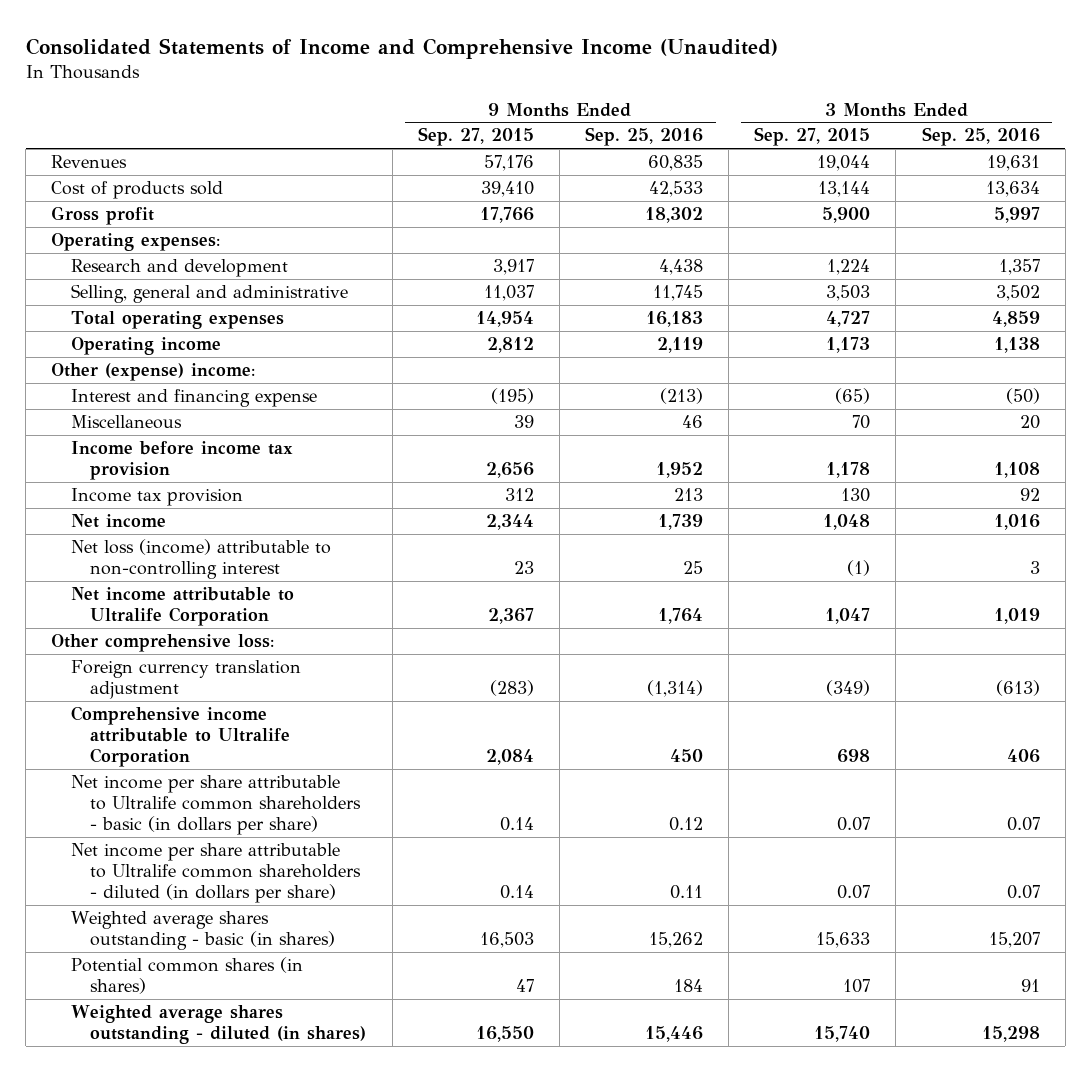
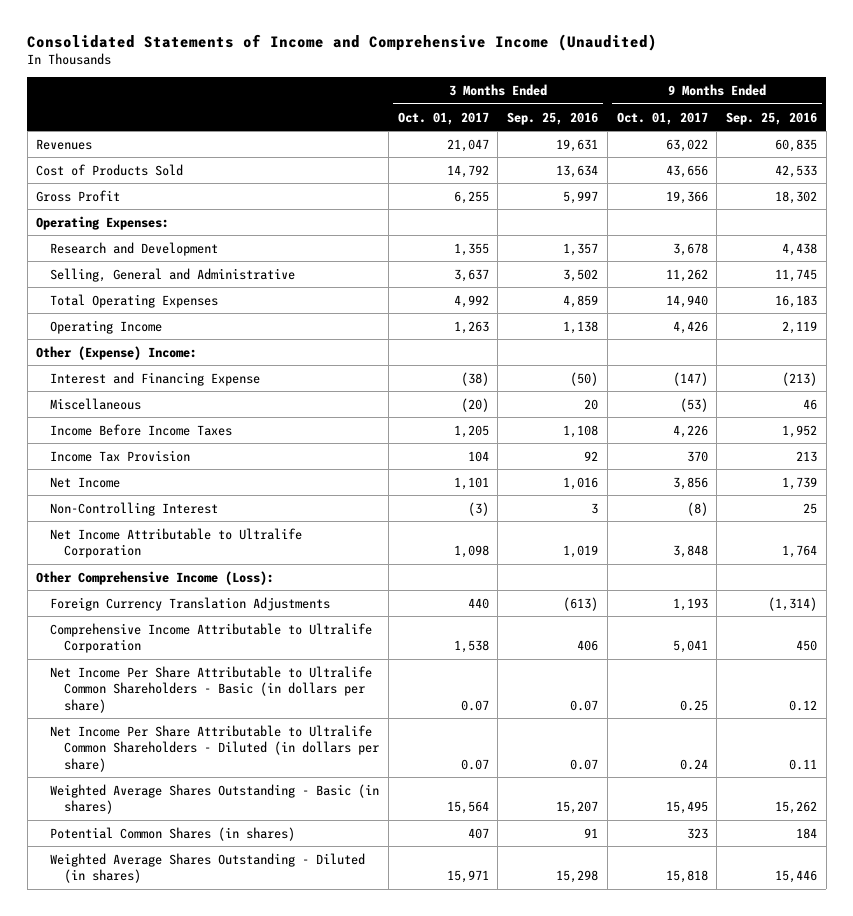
[417,127,534,147] Sep. 27, 2015 -> none
[754,127,871,147] Sep. 27, 2015 -> none
none -> [397,111,489,125] Oct. 01, 2017
none -> [616,111,708,125] Oct. 01, 2017
[51,181,224,200] Cost of products sold -> [36,163,184,176] Cost of Products Sold
[51,206,155,226] Gross profit -> [36,189,121,202] Gross Profit
[51,233,221,252] Operating expenses: -> [36,215,170,230] Operating Expenses:
[70,259,288,278] Research and development -> [50,241,219,256] Research and Development
[70,284,348,304] Selling, general and administrative -> [50,267,296,282] Selling, General and Administrative
[70,311,284,330] Total operating expenses -> [50,293,219,308] Total Operating Expenses
[70,337,221,356] Operating income -> [50,319,163,334] Operating Income
[51,363,256,382] Other (expense) income: -> [36,345,198,360] Other (Expense) Income:
[70,389,317,408] Interest and financing expense -> [50,371,261,386] Interest and Financing Expense
[70,441,293,481] Income before income tax provision -> [50,423,233,436] Income Before Income Taxes
[70,488,243,507] Income tax provision -> [50,449,191,462] Income Tax Provision
[70,514,166,529] Net income -> [50,476,121,488] Net Income
[70,539,331,580] Net loss (income) attributable to non-controlling interest -> [50,501,219,516] Non-Controlling Interest
[70,587,294,627] Net income attributable to Ultralife Corporation -> [50,527,303,559] Net Income Attributable to Ultralife Corporation
[51,634,275,653] Other comprehensive loss: -> [36,570,275,585] Other Comprehensive Income (Loss):
[70,660,301,700] Foreign currency translation adjustment -> [50,596,331,611] Foreign Currency Translation Adjustments
[70,706,291,767] Comprehensive income attributable to Ultralife Corporation -> [50,622,373,654] Comprehensive Income Attributable to Ultralife Corporation
[70,775,362,835] Net income per share attributable to Ultralife common shareholders - basic (in dollars per share) -> [50,665,373,713] Net Income Per Share Attributable to Ultralife Common Shareholders - Basic (in dollars per share)
[70,843,362,903] Net income per share attributable to Ultralife common shareholders - diluted (in dollars per share) -> [50,724,379,772] Net Income Per Share Attributable to Ultralife Common Shareholders - Diluted (in dollars per share)
[70,911,336,951] Weighted average shares outstanding - basic (in shares) -> [50,783,380,815] Weighted Average Shares Outstanding - Basic (in shares)
[70,957,303,995] Potential common shares (in shares) -> [50,826,296,841] Potential Common Shares (in shares)
[70,1005,367,1045] Weighted average shares outstanding - diluted (in shares) -> [50,852,366,884] Weighted Average Shares Outstanding - Diluted (in shares)

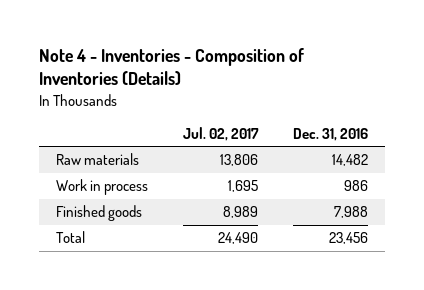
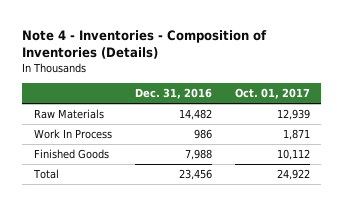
[182,126,259,141] Jul. 02, 2017 -> none
none -> [234,88,310,100] Oct. 01, 2017
[55,153,139,166] Raw materials -> [33,109,104,120] Raw Materials
[55,179,148,196] Work in process -> [33,129,112,140] Work In Process
[55,205,142,222] Finished goods -> [33,149,109,160] Finished Goods

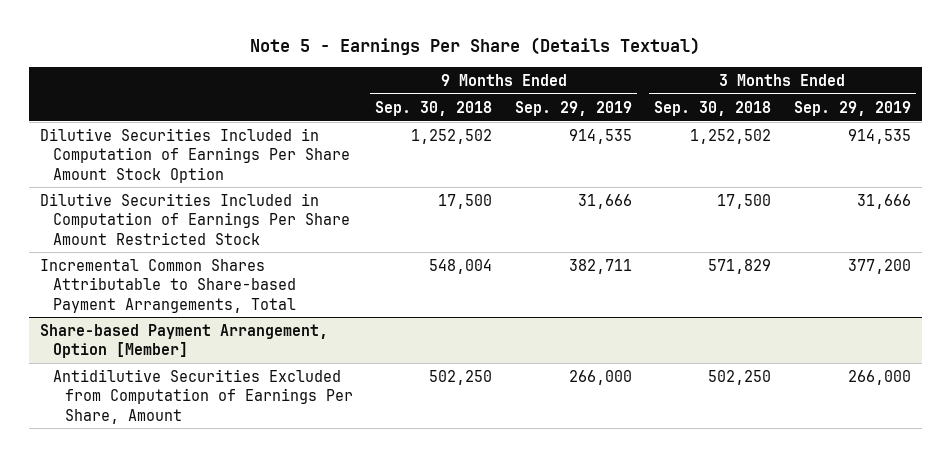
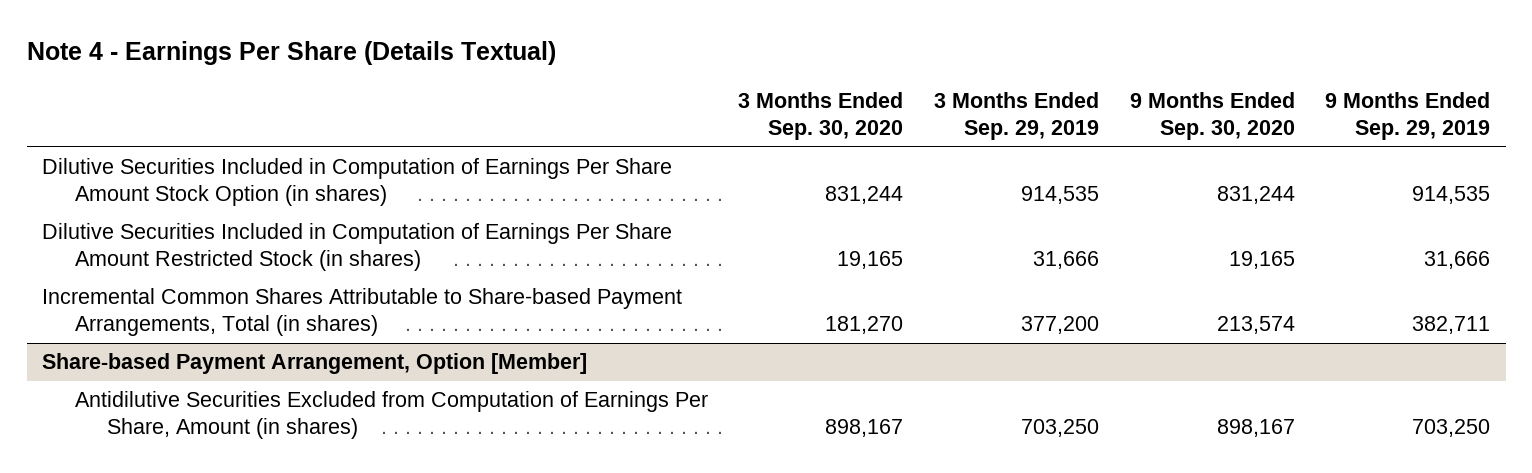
[250,37,701,56] Note 5 - Earnings Per Share (Details Textual) -> [26,41,556,66] Note 4 - Earnings Per Share (Details Textual)
[375,100,493,116] Sep. 30, 2018 -> none
[654,100,772,116] Sep. 30, 2018 -> none
none -> [738,92,904,141] 3 Months Ended Sep. 30, 2020
none -> [1129,92,1295,141] 9 Months Ended Sep. 30, 2020
[40,127,350,183] Dilutive Securities Included in Computation of Earnings Per Share Amount Stock Option -> [42,158,673,207] Dilutive Securities Included in Computation of Earnings Per Share Amount Stock Option (in shares)
[40,192,350,245] Dilutive Securities Included in Computation of Earnings Per Share Amount Restricted Stock -> [42,223,673,272] Dilutive Securities Included in Computation of Earnings Per Share Amount Restricted Stock (in shares)
[40,258,296,313] Incremental Common Shares Attributable to Share-based Payment Arrangements, Total -> [42,288,683,337] Incremental Common Shares Attributable to Share-based Payment Arrangements, Total (in shares)
[52,368,353,424] Antidilutive Securities Excluded from Computation of Earnings Per Share, Amount -> [74,391,708,440] Antidilutive Securities Excluded from Computation of Earnings Per Share, Amount (in shares)
[568,369,632,385] 266,000 -> [1412,419,1491,438] 703,250
[847,369,911,385] 266,000 -> [1020,419,1099,438] 703,250

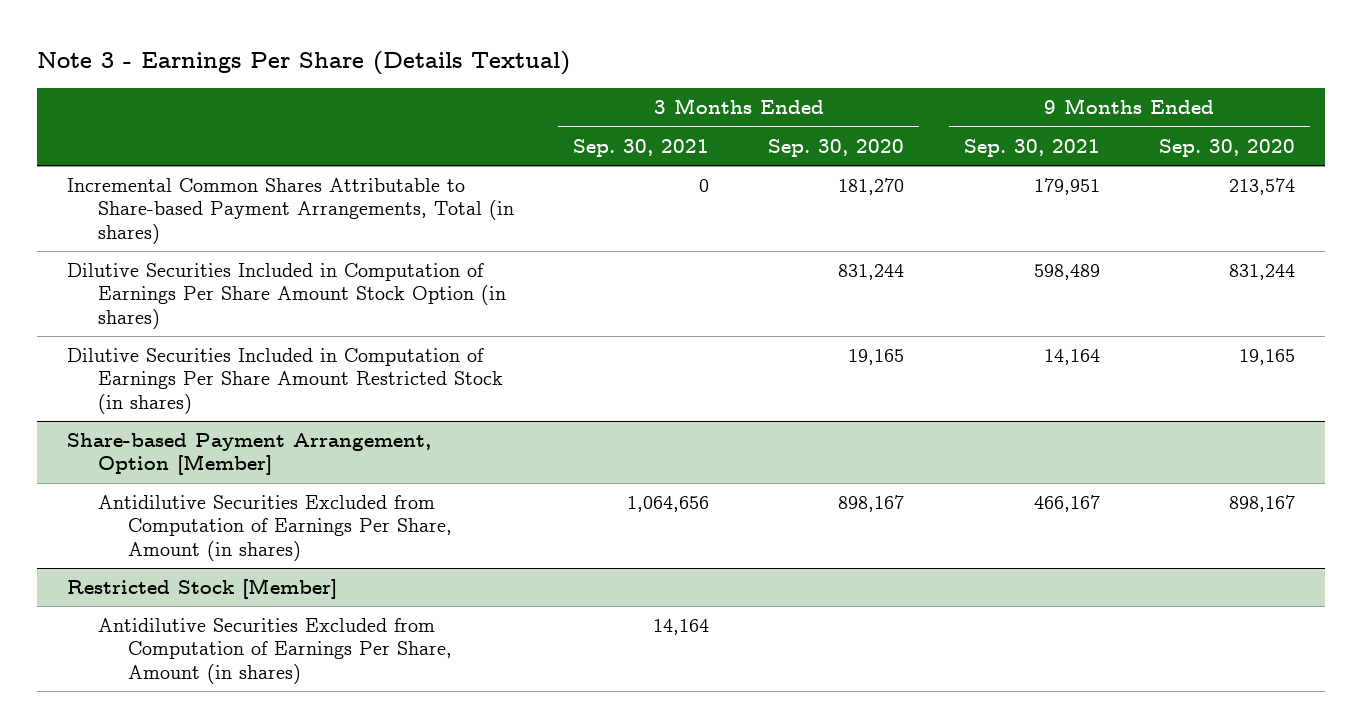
[26,41,556,66] Note 4 - Earnings Per Share (Details Textual) -> [37,51,571,76] Note 3 - Earnings Per Share (Details Textual)
[933,92,1099,141] 3 Months Ended Sep. 29, 2019 -> none
[1325,92,1491,141] 9 Months Ended Sep. 29, 2019 -> none
none -> [572,138,709,157] Sep. 30, 2021
none -> [963,138,1100,157] Sep. 30, 2021
[42,288,683,337] Incremental Common Shares Attributable to Share-based Payment Arrangements, Total (in shares) -> [66,178,514,244] Incremental Common Shares Attributable to Share-based Payment Arrangements, Total (in shares)
none -> [66,578,337,600] Restricted Stock [Member]
none -> [97,618,453,684] Antidilutive Securities Excluded from Computation of Earnings Per Share, Amount (in shares)

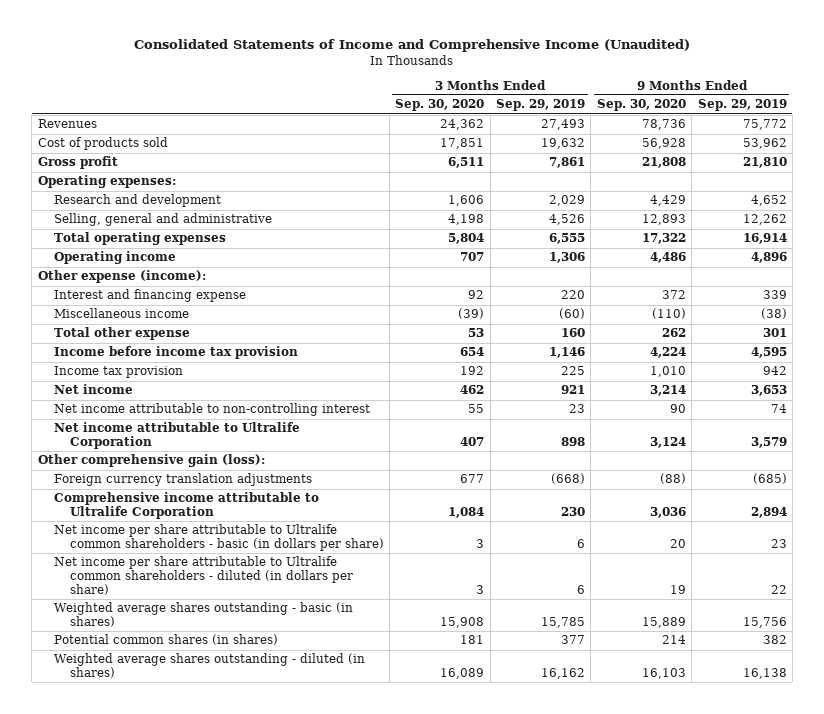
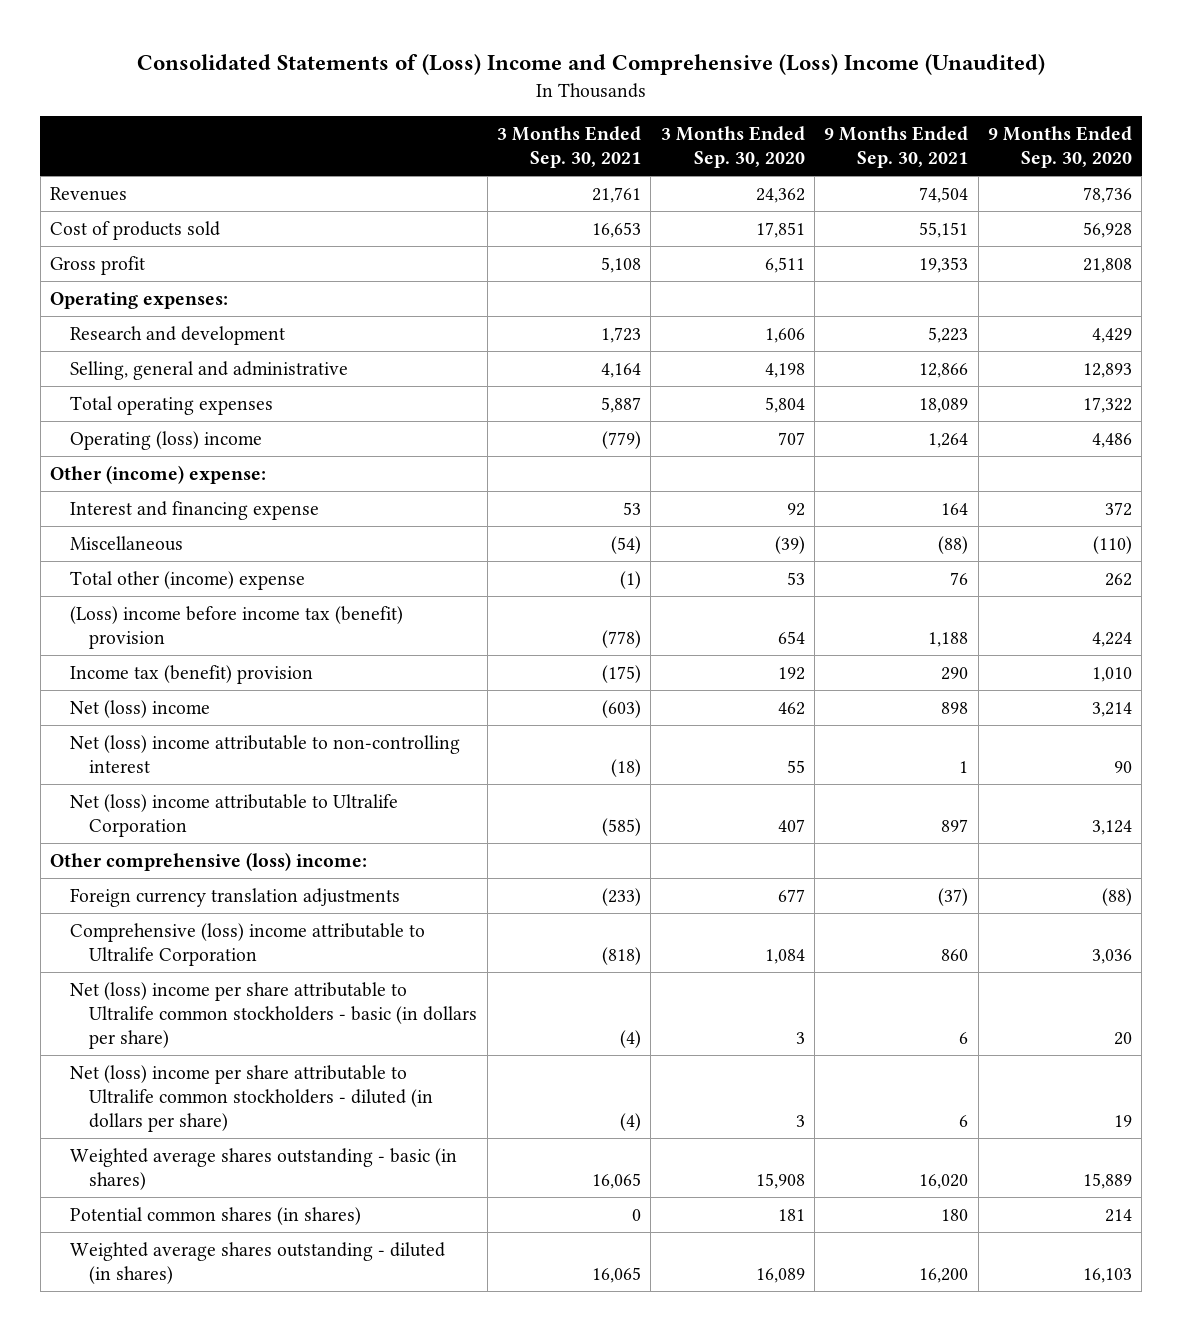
[134,39,691,53] Consolidated Statements of Income and Comprehensive Income (Unaudited) -> [136,54,1045,76] Consolidated Statements of (Loss) Income and Comprehensive (Loss) Income (Unaudited)
[496,99,586,112] Sep. 29, 2019 -> none
[697,99,787,112] Sep. 29, 2019 -> none
none -> [496,126,641,169] 3 Months Ended Sep. 30, 2021
none -> [824,126,969,169] 9 Months Ended Sep. 30, 2021
[53,251,176,265] Operating income -> [69,430,262,450] Operating (loss) income
[37,270,206,284] Other expense (income): -> [49,464,266,484] Other (income) expense:
[53,308,189,319] Miscellaneous income -> [69,535,183,551] Miscellaneous
[53,327,190,341] Total other expense -> [69,570,305,590] Total other (income) expense
[53,346,298,360] Income before income tax provision -> [69,605,403,649] (Loss) income before income tax (benefit) provision
[53,366,183,379] Income tax provision -> [69,664,313,684] Income tax (benefit) provision
[53,384,133,395] Net income -> [69,699,210,718] Net (loss) income
[53,403,370,417] Net income attributable to non-controlling interest -> [69,734,460,773] Net (loss) income attributable to non-controlling interest
[53,422,300,450] Net income attributable to Ultralife Corporation -> [69,793,398,837] Net (loss) income attributable to Ultralife Corporation
[37,454,265,468] Other comprehensive gain (loss): -> [49,851,367,871] Other comprehensive (loss) income:
[53,492,319,520] Comprehensive income attributable to Ultralife Corporation -> [69,922,425,966] Comprehensive (loss) income attributable to Ultralife Corporation
[53,524,384,552] Net income per share attributable to Ultralife common shareholders - basic (in dollars per share) -> [69,981,478,1050] Net (loss) income per share attributable to Ultralife common stockholders - basic (in dollars per share)
[53,556,353,595] Net income per share attributable to Ultralife common shareholders - diluted (in dollars per share) -> [69,1064,434,1133] Net (loss) income per share attributable to Ultralife common stockholders - diluted (in dollars per share)

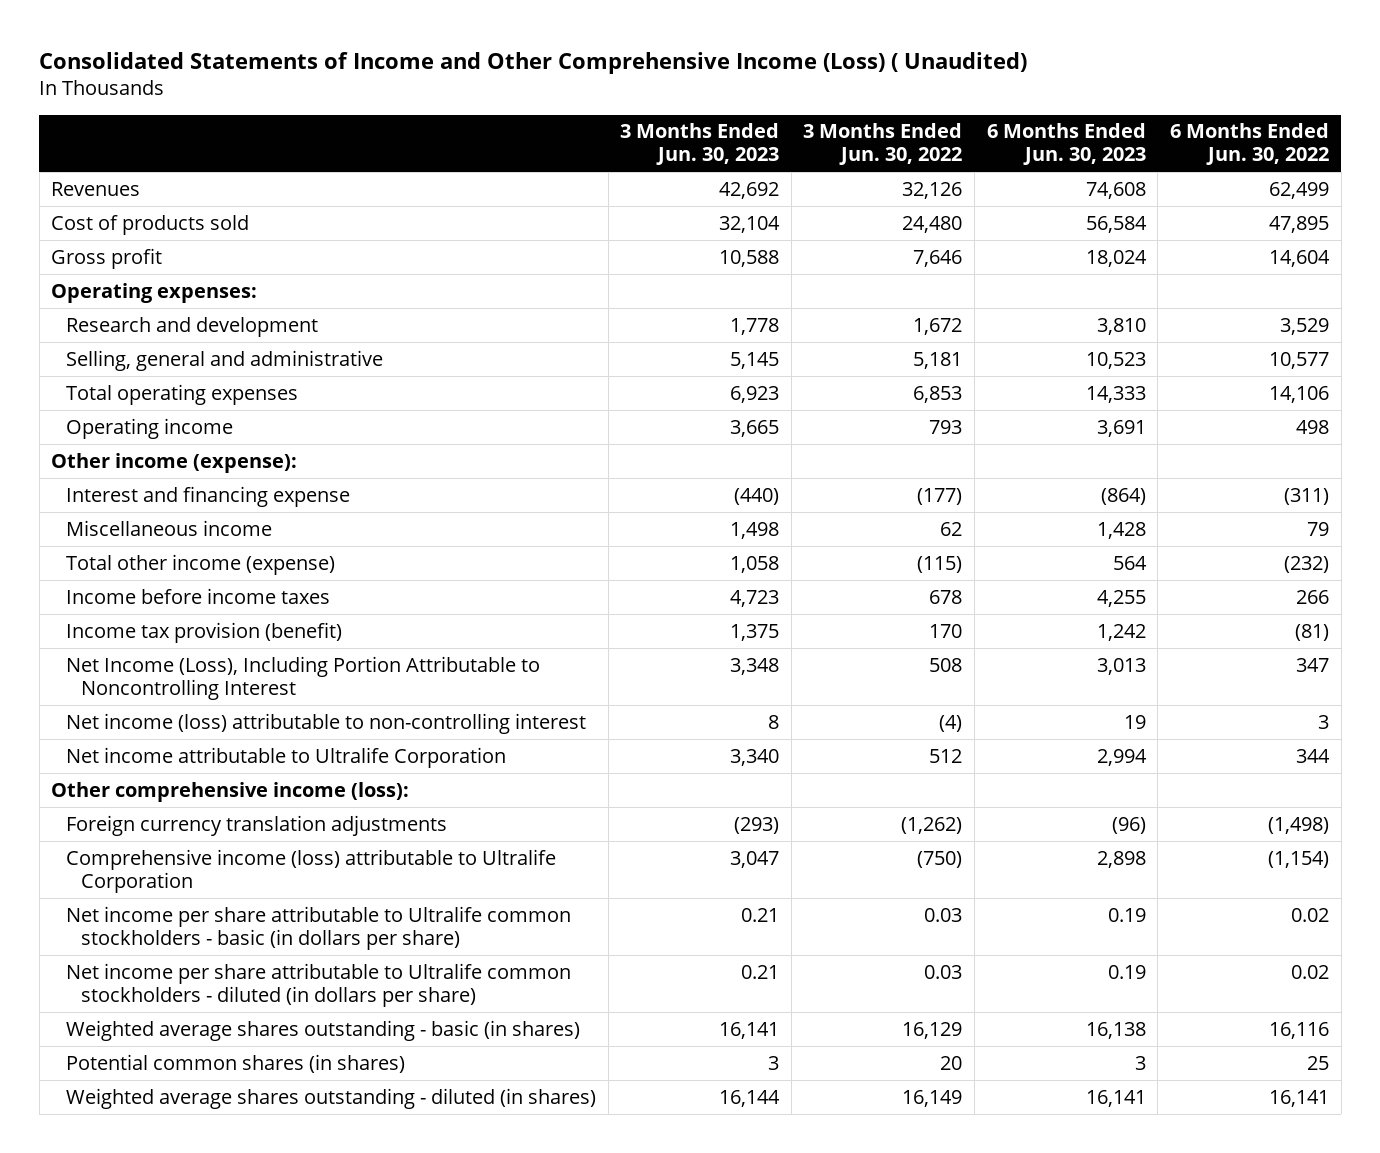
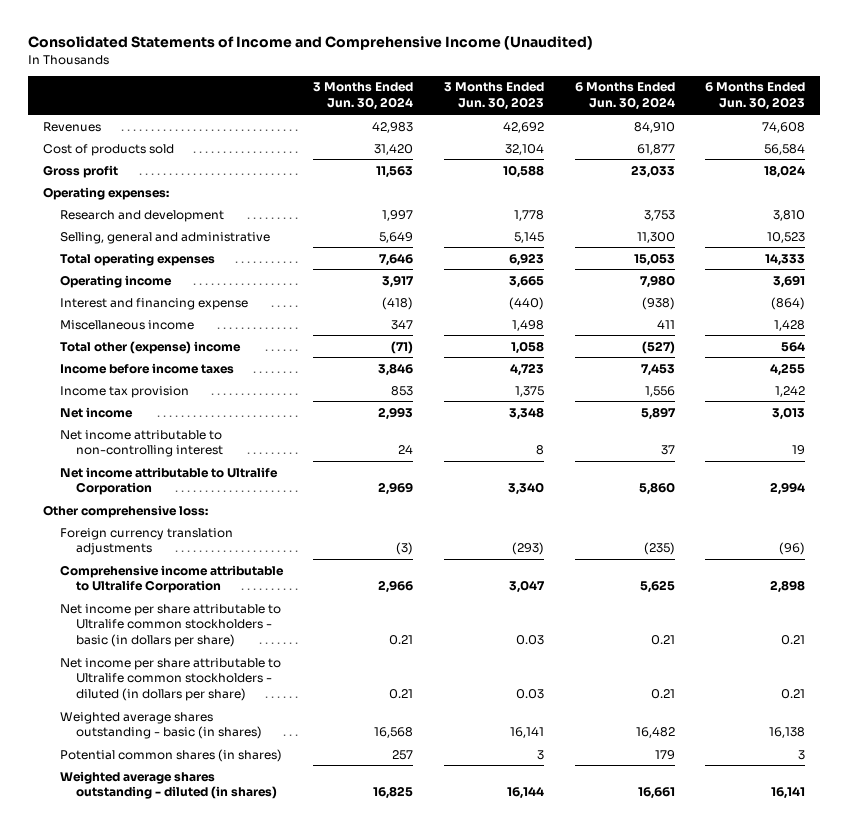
[39,52,1028,75] Consolidated Statements of Income and Other Comprehensive Income (Loss) ( Unaudited) -> [28,36,594,51] Consolidated Statements of Income and Comprehensive Income (Unaudited)
[803,123,963,166] 3 Months Ended Jun. 30, 2022 -> none
[1170,123,1330,166] 6 Months Ended Jun. 30, 2022 -> none
none -> [313,82,414,111] 3 Months Ended Jun. 30, 2024
none -> [574,82,675,111] 6 Months Ended Jun. 30, 2024
[51,452,298,473] Other income (expense): -> none
[65,553,335,575] Total other income (expense) -> [59,340,241,354] Total other (expense) income
[65,621,342,643] Income tax provision (benefit) -> [59,385,189,398] Income tax provision
[65,655,540,700] Net Income (Loss), Including Portion Attributable to Noncontrolling Interest -> [59,406,133,418] Net income
[65,712,586,734] Net income (loss) attributable to non-controlling interest -> [59,429,224,458] Net income attributable to non-controlling interest
[51,781,410,802] Other comprehensive income (loss): -> [43,504,209,518] Other comprehensive loss:
[65,848,556,893] Comprehensive income (loss) attributable to Ultralife Corporation -> [59,564,284,594] Comprehensive income attributable to Ultralife Corporation
[741,907,780,922] 0.21 -> [515,635,544,646] 0.03
[1107,907,1146,922] 0.19 -> [781,635,806,646] 0.21
[741,964,780,979] 0.21 -> [515,689,544,700] 0.03
[1107,964,1146,979] 0.19 -> [781,689,806,700] 0.21

